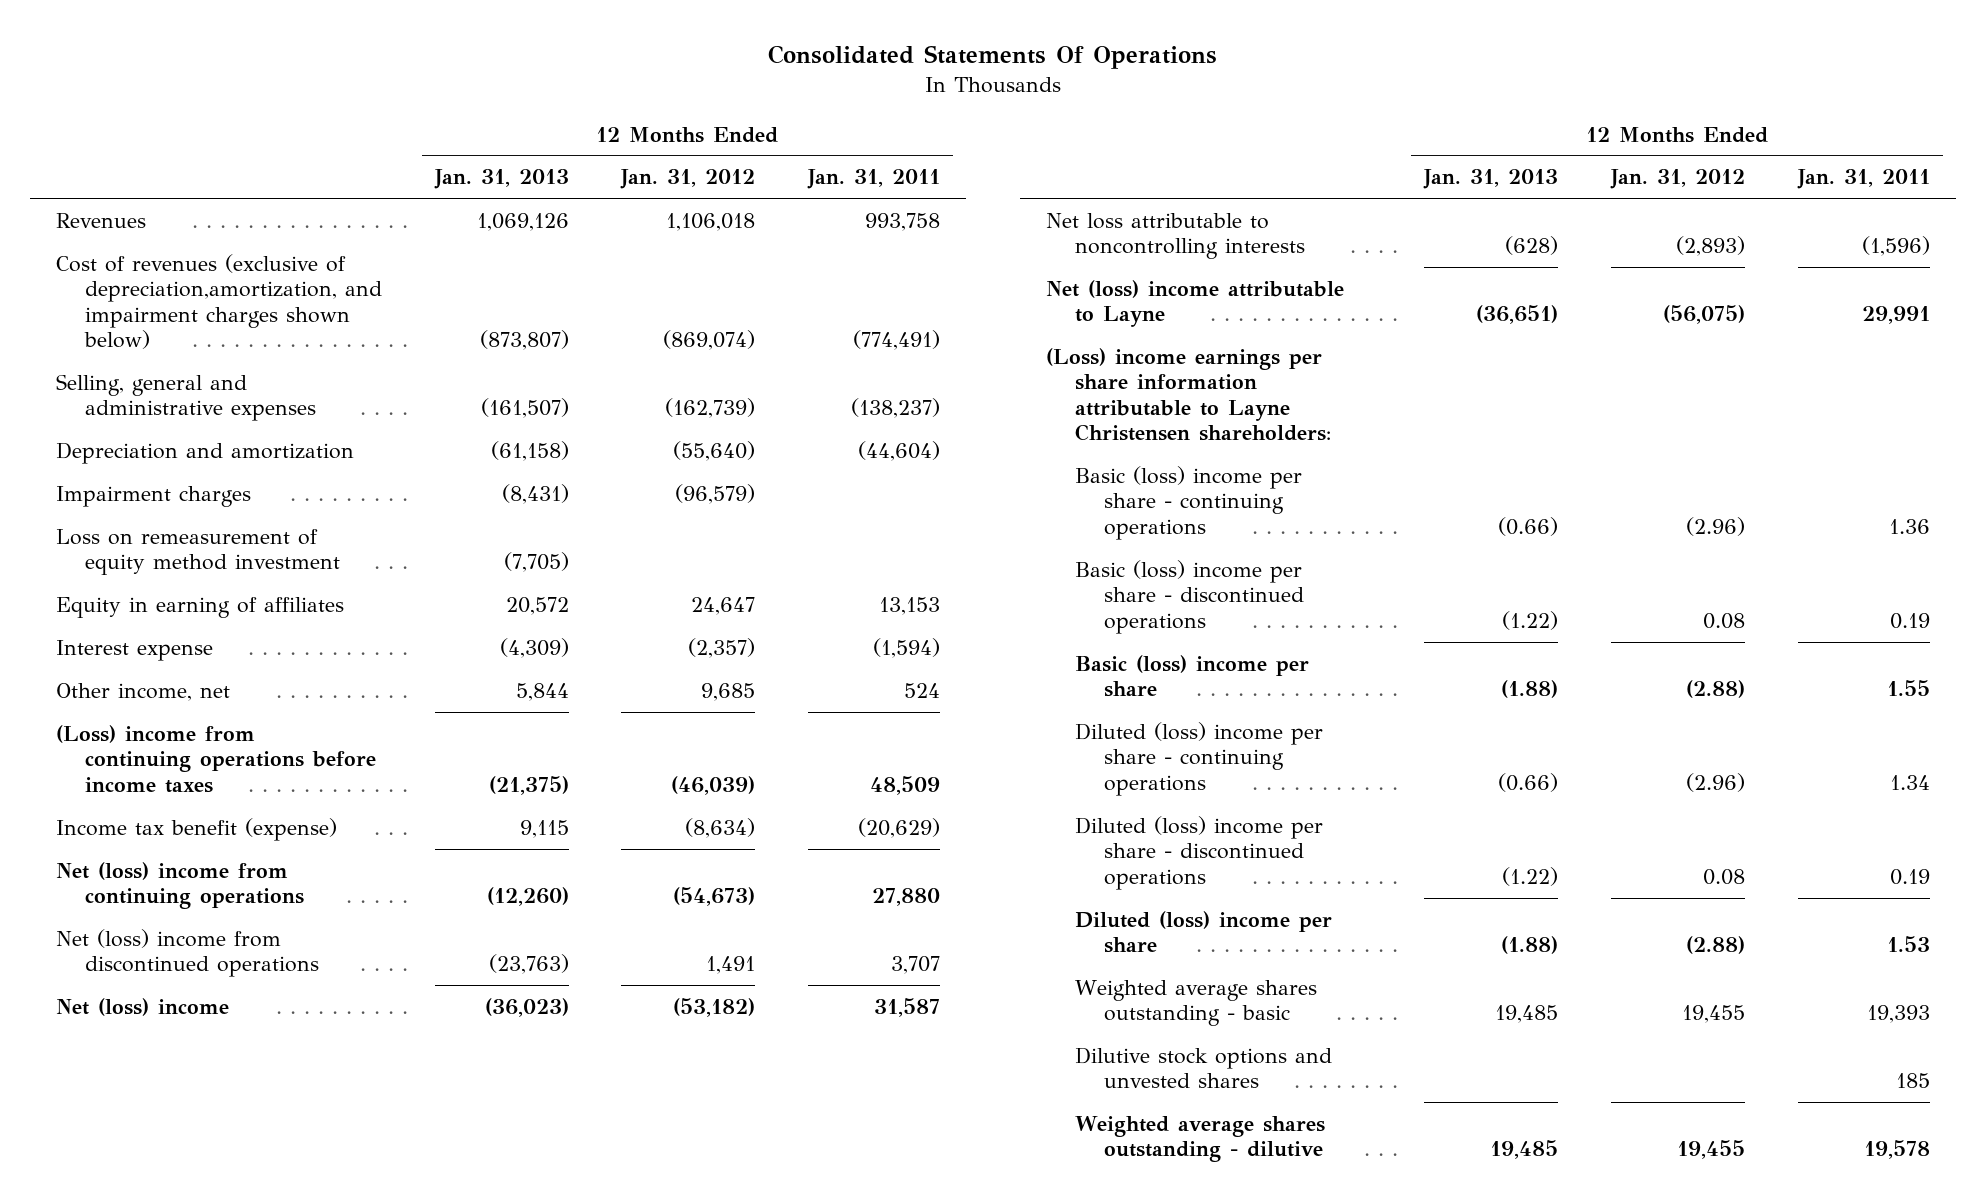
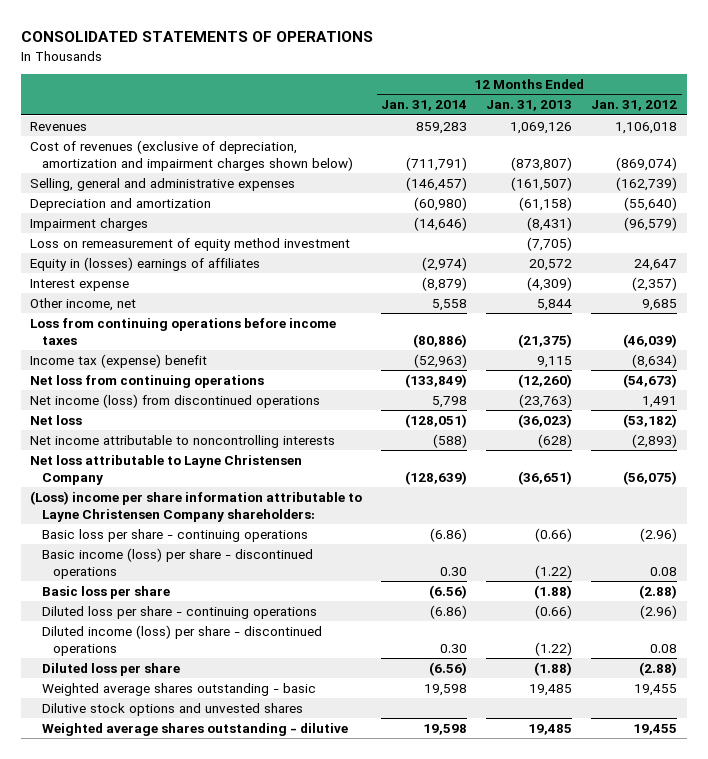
[767,44,1217,69] Consolidated Statements Of Operations -> [21,31,374,43] CONSOLIDATED STATEMENTS OF OPERATIONS
[806,169,940,190] Jan. 31, 2011 -> none
none -> [381,100,468,112] Jan. 31, 2014
[56,253,383,350] Cost of revenues (exclusive of depreciation,amortization, and impairment charges shown below) -> [30,139,353,171] Cost of revenues (exclusive of depreciation, amortization and impairment charges shown below)
[56,596,345,618] Equity in earning of affiliates -> [30,256,261,271] Equity in (losses) earnings of affiliates
[56,724,377,793] (Loss) income from continuing operations before income taxes -> [30,317,337,345] Loss from continuing operations before income taxes
[56,817,338,841] Income tax benefit (expense) -> [30,353,208,368] Income tax (expense) benefit
[56,861,305,910] Net (loss) income from continuing operations -> [30,374,265,388] Net loss from continuing operations
[56,928,320,978] Net (loss) income from discontinued operations -> [30,393,321,408] Net income (loss) from discontinued operations
[56,997,230,1016] Net (loss) income -> [30,414,83,425] Net loss
[1045,212,1305,260] Net loss attributable to noncontrolling interests -> [30,434,336,448] Net income attributable to noncontrolling interests
[1045,279,1344,328] Net (loss) income attributable to Layne -> [30,454,303,485] Net loss attributable to Layne Christensen Company
[1045,347,1331,442] (Loss) income earnings per share information attributable to Layne Christensen shareholders: -> [30,490,363,522] (Loss) income per share information attributable to Layne Christensen Company shareholders:
[1074,465,1302,540] Basic (loss) income per share - continuing operations -> [41,528,308,542] Basic loss per share - continuing operations
[1074,559,1304,634] Basic (loss) income per share - discontinued operations -> [41,547,313,579] Basic income (loss) per share - discontinued operations
[1074,654,1309,698] Basic (loss) income per share -> [41,585,170,599] Basic loss per share
[1074,721,1323,796] Diluted (loss) income per share - continuing operations -> [41,605,317,619] Diluted loss per share - continuing operations
[1074,815,1323,890] Diluted (loss) income per share - discontinued operations -> [41,624,322,656] Diluted income (loss) per share - discontinued operations
[1074,910,1332,954] Diluted (loss) income per share -> [41,662,180,676] Diluted loss per share

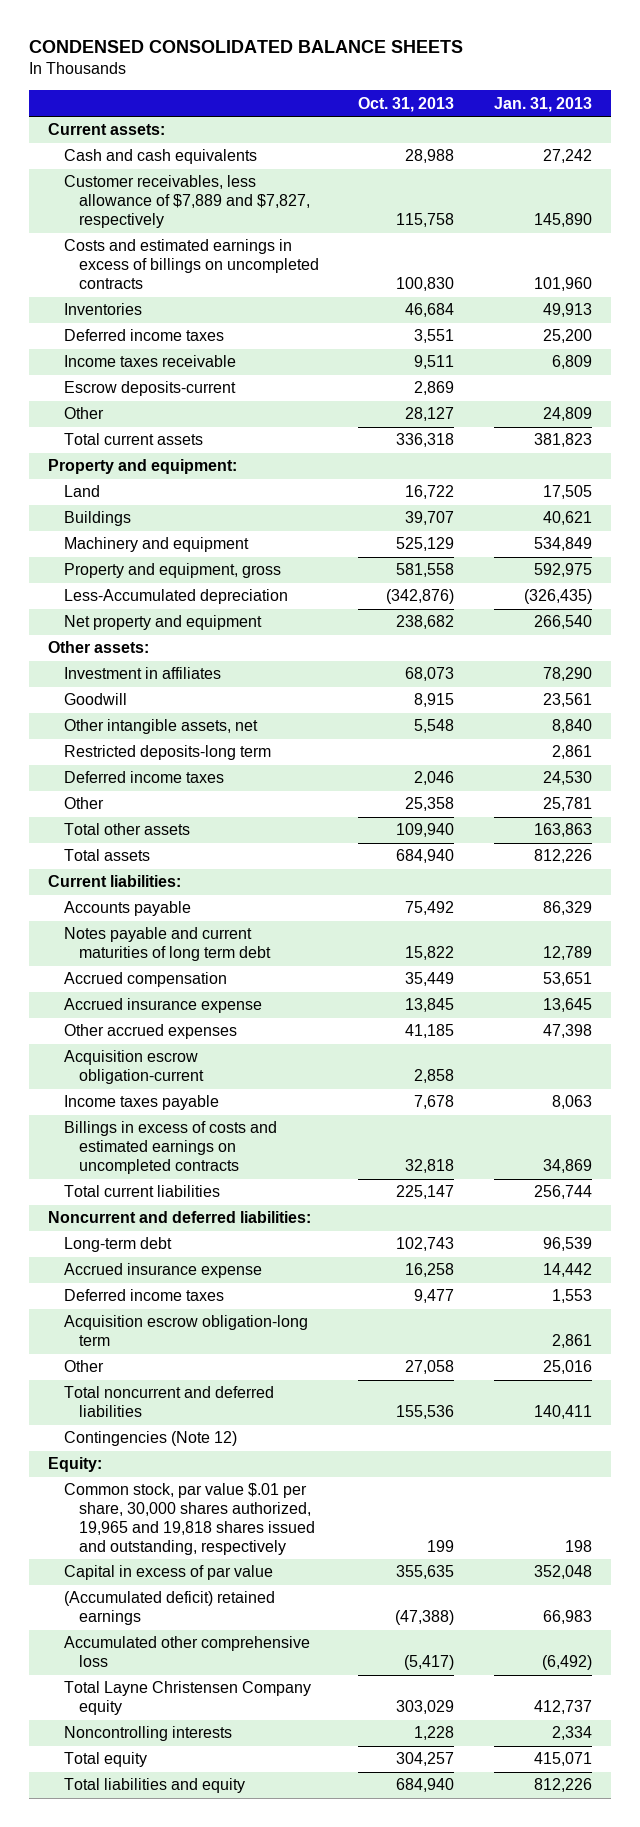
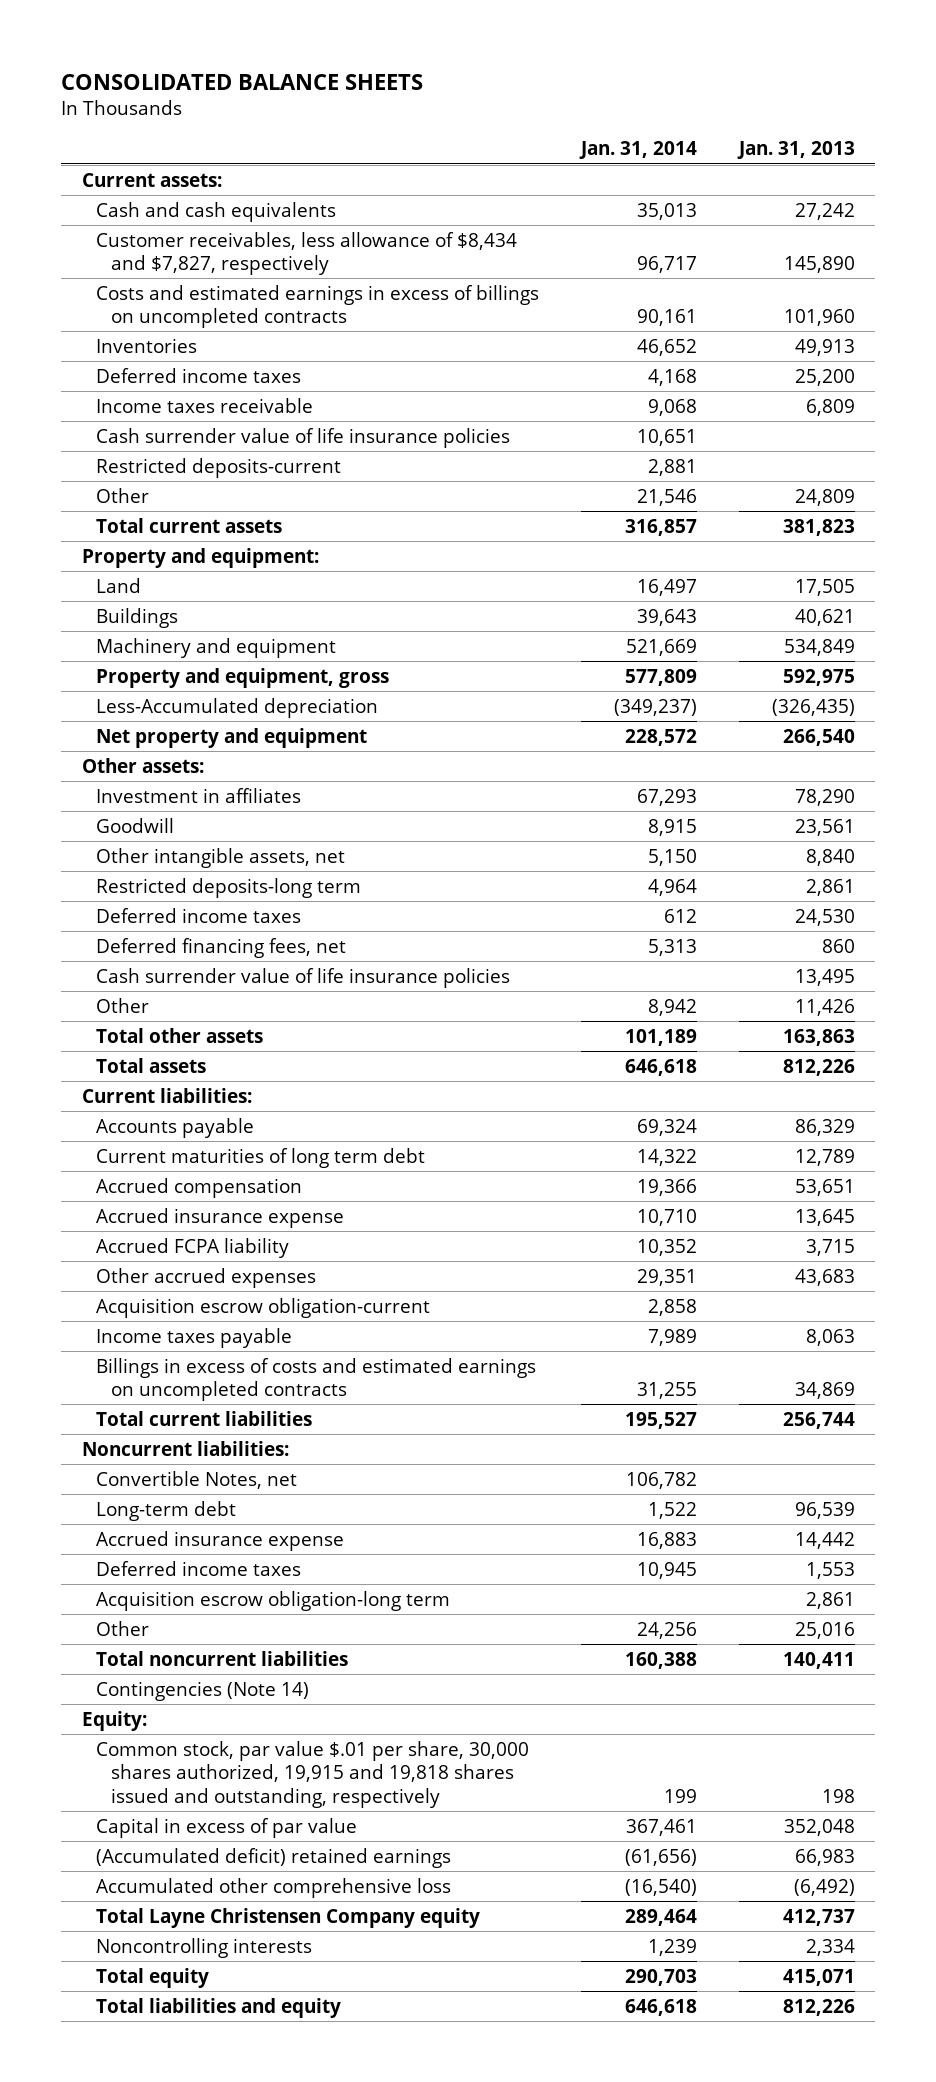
[28,40,463,54] CONDENSED CONSOLIDATED BALANCE SHEETS -> [60,73,423,90] CONSOLIDATED BALANCE SHEETS
[358,96,455,112] Oct. 31, 2013 -> none
none -> [578,141,697,160] Jan. 31, 2014
[63,175,310,229] Customer receivables, less allowance of $7,889 and $7,827, respectively -> [96,231,518,276] Customer receivables, less allowance of $8,434 and $7,827, respectively
none -> [96,427,511,448] Cash surrender value of life insurance policies
[63,381,236,397] Escrow deposits-current -> [96,457,342,478] Restricted deposits-current
none -> [96,937,347,958] Deferred financing fees, net
none -> [96,967,511,988] Cash surrender value of life insurance policies
[542,797,592,812] 25,781 -> [794,998,855,1016] 11,426
[63,927,271,962] Notes payable and current maturities of long term debt -> [96,1147,426,1168] Current maturities of long term debt
none -> [96,1237,290,1258] Accrued FCPA liability
[542,1024,592,1039] 47,398 -> [794,1268,855,1286] 43,683
[48,1211,312,1224] Noncurrent and deferred liabilities: -> [81,1440,289,1456] Noncurrent liabilities:
none -> [96,1470,298,1489] Convertible Notes, net
[63,1386,274,1418] Total noncurrent and deferred liabilities -> [96,1650,349,1666] Total noncurrent liabilities
[63,1431,237,1447] Contingencies (Note 12) -> [96,1680,310,1701] Contingencies (Note 14)
[63,1483,315,1555] Common stock, par value $.01 per share, 30,000 shares authorized, 19,965 and 19,818 shares issued and outstanding, respectively -> [96,1740,530,1808] Common stock, par value $.01 per share, 30,000 shares authorized, 19,915 and 19,818 shares issued and outstanding, respectively

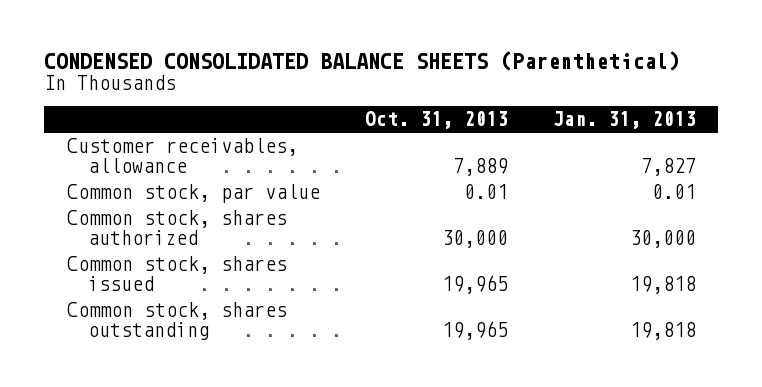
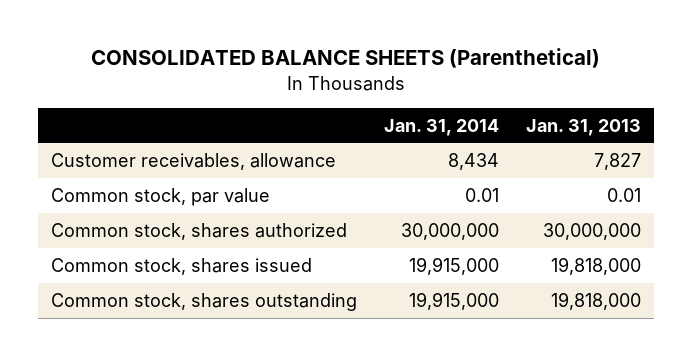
[44,50,681,71] CONDENSED CONSOLIDATED BALANCE SHEETS (Parenthetical) -> [90,48,600,69] CONSOLIDATED BALANCE SHEETS (Parenthetical)
[364,111,508,130] Oct. 31, 2013 -> none
none -> [383,118,499,136] Jan. 31, 2014
[629,230,696,249] 30,000 -> [542,222,641,240] 30,000,000
[629,276,696,295] 19,818 -> [550,256,641,275] 19,818,000
[629,322,696,341] 19,818 -> [550,291,641,310] 19,818,000

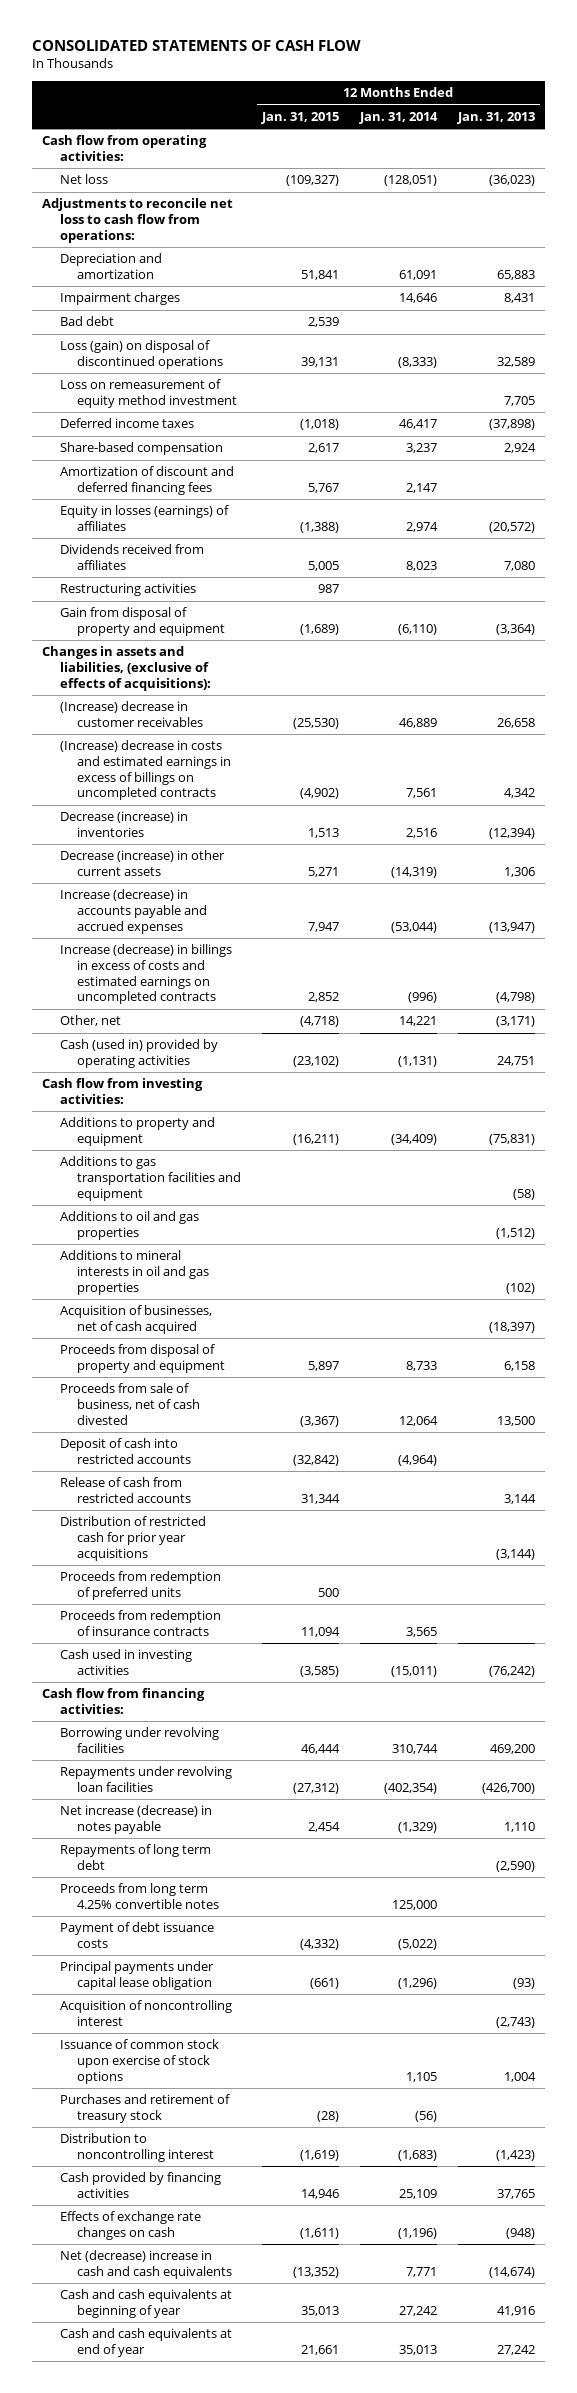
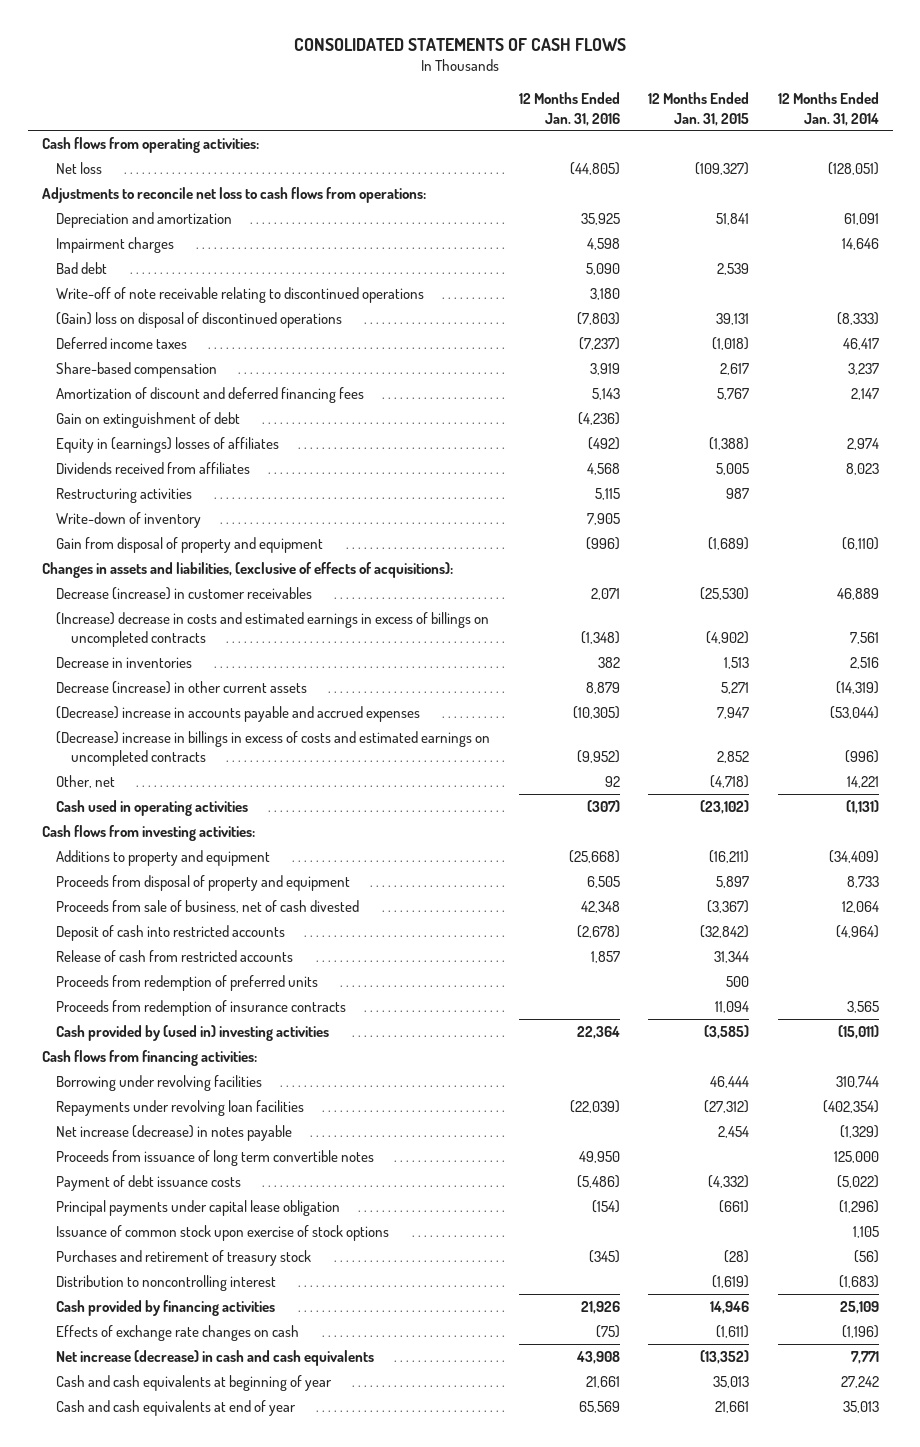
[31,40,361,52] CONSOLIDATED STATEMENTS OF CASH FLOW -> [294,37,627,51] CONSOLIDATED STATEMENTS OF CASH FLOWS
[456,111,535,124] Jan. 31, 2013 -> none
none -> [518,92,620,126] 12 Months Ended Jan. 31, 2016
[42,135,208,162] Cash flow from operating activities: -> [41,136,259,153] Cash flows from operating activities:
[42,198,234,243] Adjustments to reconcile net loss to cash flow from operations: -> [41,186,426,203] Adjustments to reconcile net loss to cash flows from operations:
[59,379,238,409] Loss on remeasurement of equity method investment -> none
none -> [56,286,425,303] Write-off of note receivable relating to discontinued operations
[59,340,224,370] Loss (gain) on disposal of discontinued operations -> [56,311,343,328] (Gain) loss on disposal of discontinued operations
none -> [56,411,241,428] Gain on extinguishment of debt
[59,505,229,532] Equity in losses (earnings) of affiliates -> [56,436,280,453] Equity in (earnings) losses of affiliates
none -> [56,511,202,528] Write-down of inventory
[59,701,204,728] (Increase) decrease in customer receivables -> [56,586,313,600] Decrease (increase) in customer receivables
[59,811,188,838] Decrease (increase) in inventories -> [56,656,193,668] Decrease in inventories
[59,889,208,934] Increase (decrease) in accounts payable and accrued expenses -> [56,705,421,722] (Decrease) increase in accounts payable and accrued expenses
[59,944,232,1005] Increase (decrease) in billings in excess of costs and estimated earnings on uncompleted contracts -> [56,730,491,767] (Decrease) increase in billings in excess of costs and estimated earnings on uncompleted contracts
[59,1039,218,1069] Cash (used in) provided by operating activities -> [56,799,249,816] Cash used in operating activities
[42,1078,204,1105] Cash flow from investing activities: -> [41,824,255,841] Cash flows from investing activities:
[59,1156,242,1201] Additions to gas transportation facilities and equipment -> none
[59,1211,199,1241] Additions to oil and gas properties -> none
[59,1250,210,1295] Additions to mineral interests in oil and gas properties -> none
[59,1305,212,1335] Acquisition of businesses, net of cash acquired -> none
[59,1516,206,1561] Distribution of restricted cash for prior year acquisitions -> none
[59,1649,192,1676] Cash used in investing activities -> [56,1024,330,1041] Cash provided by (used in) investing activities
[42,1688,206,1715] Cash flow from financing activities: -> [41,1049,257,1066] Cash flows from financing activities:
[59,1844,211,1871] Repayments of long term debt -> none
[59,1883,220,1910] Proceeds from long term 4.25% convertible notes -> [56,1149,375,1166] Proceeds from issuance of long term convertible notes
[59,2000,232,2027] Acquisition of noncontrolling interest -> none
[59,2250,233,2280] Net (decrease) increase in cash and cash equivalents -> [56,1349,375,1366] Net increase (decrease) in cash and cash equivalents

